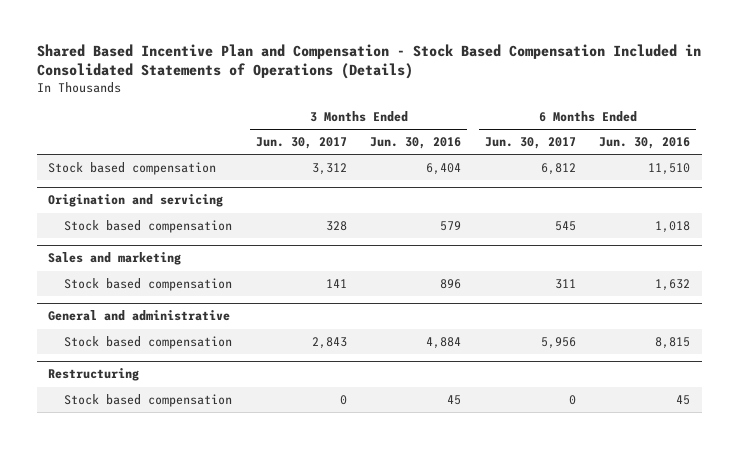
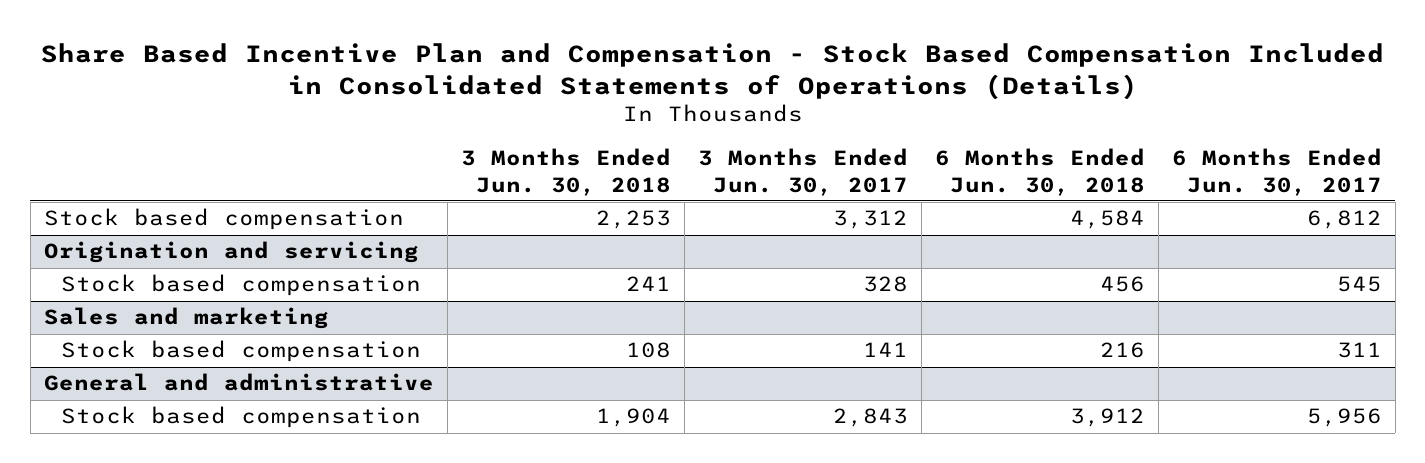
[36,43,701,80] Shared Based Incentive Plan and Compensation - Stock Based Compensation Included in Consolidated Statements of Operations (Details) -> [40,42,1384,100] Share Based Incentive Plan and Compensation - Stock Based Compensation Included in Consolidated Statements of Operations (Details)
[370,136,462,149] Jun. 30, 2016 -> none
[599,136,691,149] Jun. 30, 2016 -> none
none -> [460,148,671,196] 3 Months Ended Jun. 30, 2018
none -> [934,148,1145,196] 6 Months Ended Jun. 30, 2018
[48,368,140,382] Restructuring -> none
[64,393,233,407] Stock based compensation -> none

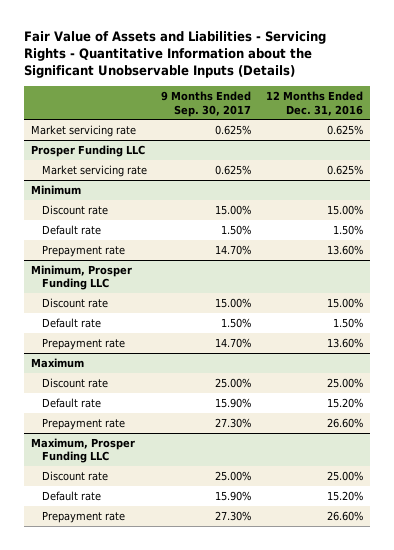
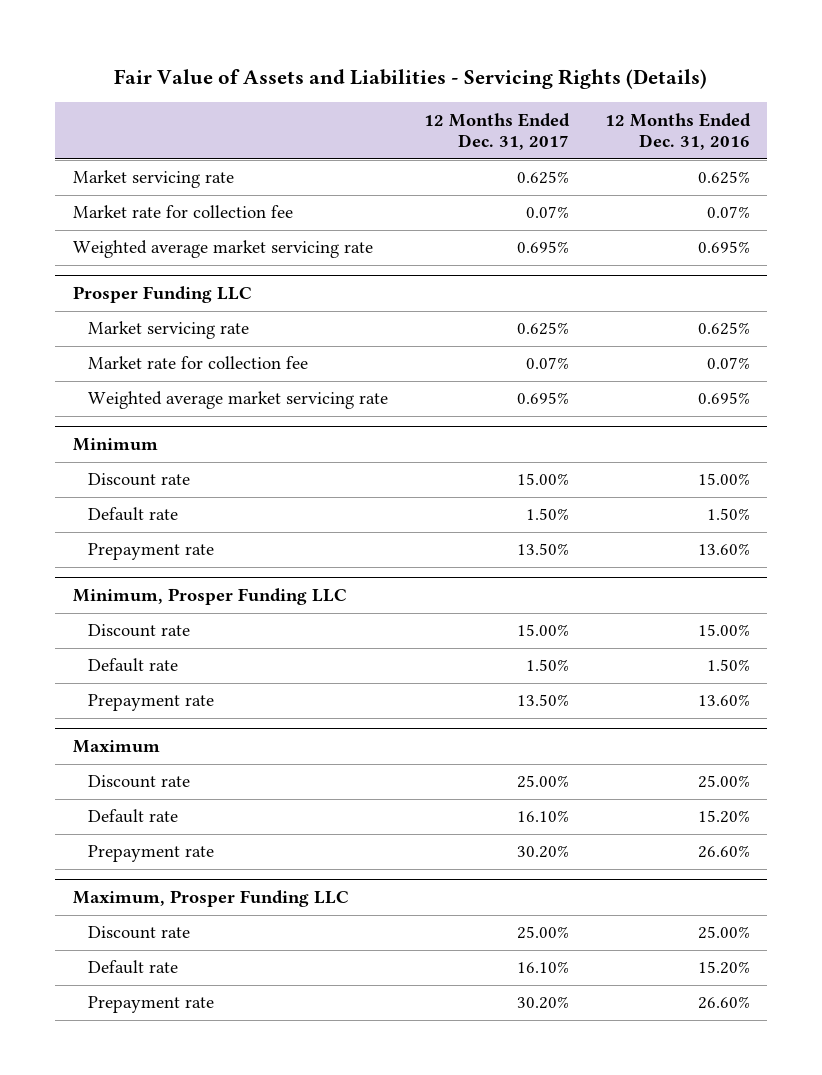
[24,31,327,79] Fair Value of Assets and Liabilities - Servicing Rights - Quantitative Information about the Significant Unobservable Inputs (Details) -> [114,68,708,89] Fair Value of Assets and Liabilities - Servicing Rights (Details)
[161,91,252,117] 9 Months Ended Sep. 30, 2017 -> none
none -> [423,112,570,151] 12 Months Ended Dec. 31, 2017
none -> [72,205,293,219] Market rate for collection fee
none -> [72,240,373,259] Weighted average market servicing rate
none -> [88,356,309,370] Market rate for collection fee
none -> [88,391,389,410] Weighted average market servicing rate

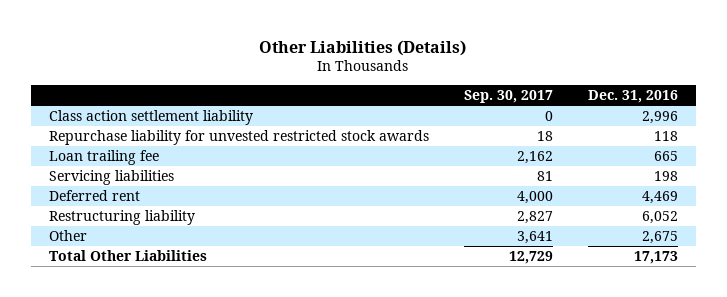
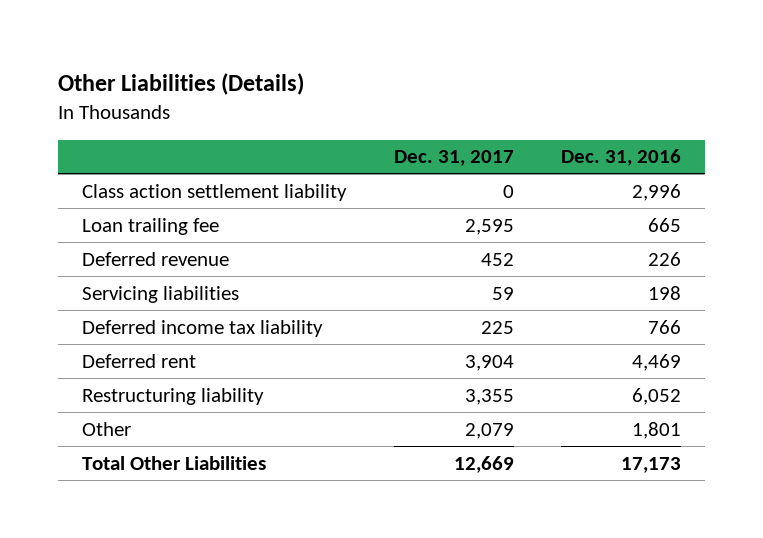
[463,90,553,104] Sep. 30, 2017 -> none
none -> [394,150,515,167] Dec. 31, 2017
[48,130,429,146] Repurchase liability for unvested restricted stock awards -> none
none -> [81,251,229,266] Deferred revenue
none -> [81,319,323,337] Deferred income tax liability
[641,231,678,245] 2,675 -> [632,421,682,439] 1,801

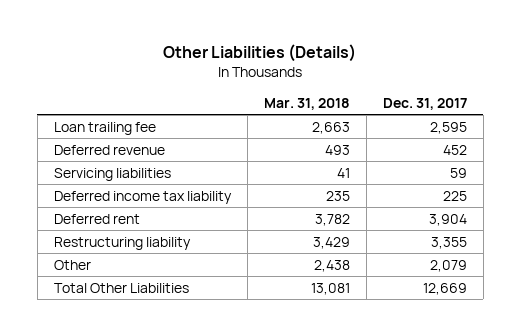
[561,149,682,167] Dec. 31, 2016 -> none
none -> [263,97,350,110] Mar. 31, 2018
[81,183,347,201] Class action settlement liability -> none

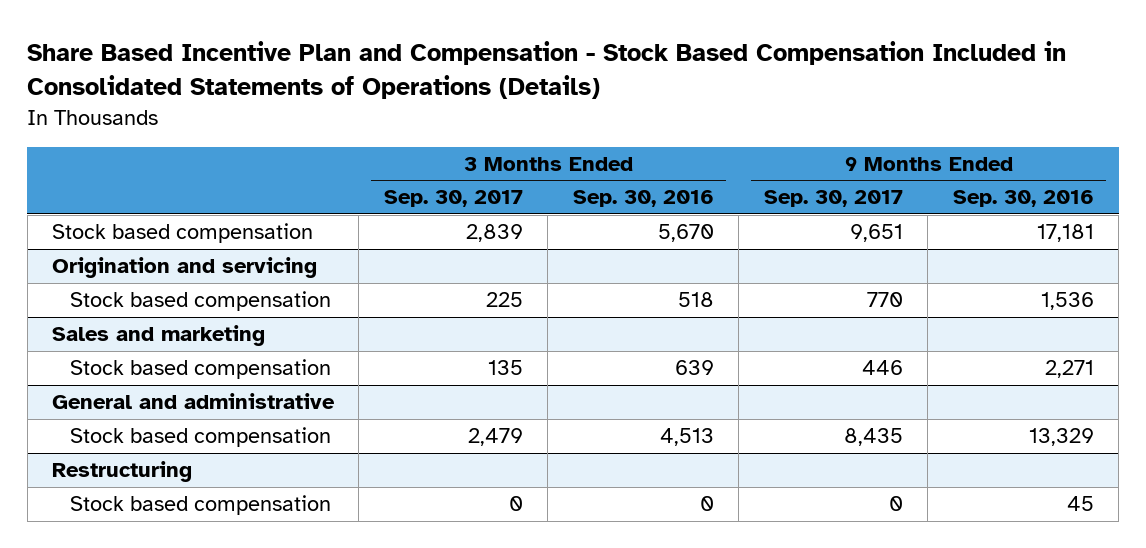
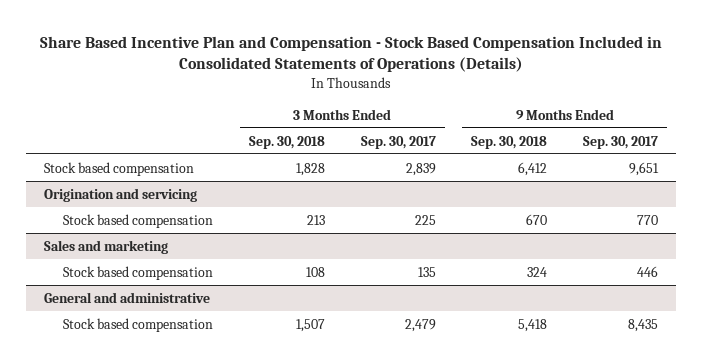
[572,190,714,208] Sep. 30, 2016 -> none
[952,190,1094,208] Sep. 30, 2016 -> none
none -> [249,135,326,149] Sep. 30, 2018
none -> [471,135,548,149] Sep. 30, 2018
[52,461,193,483] Restructuring -> none
[70,495,332,516] Stock based compensation -> none

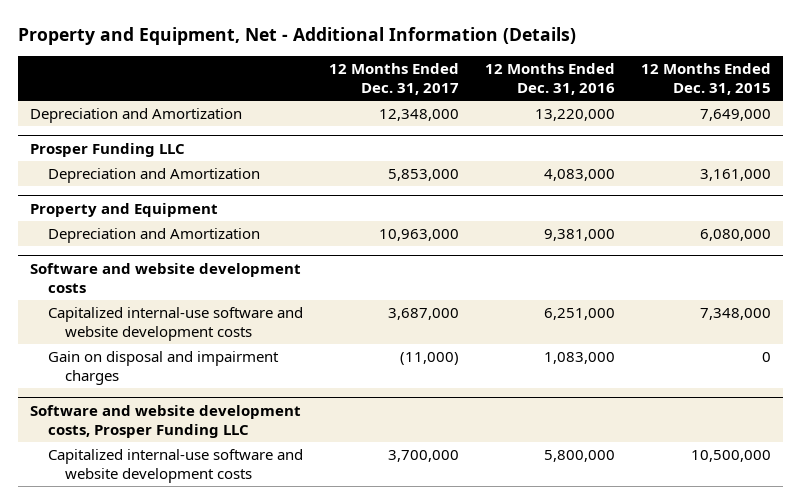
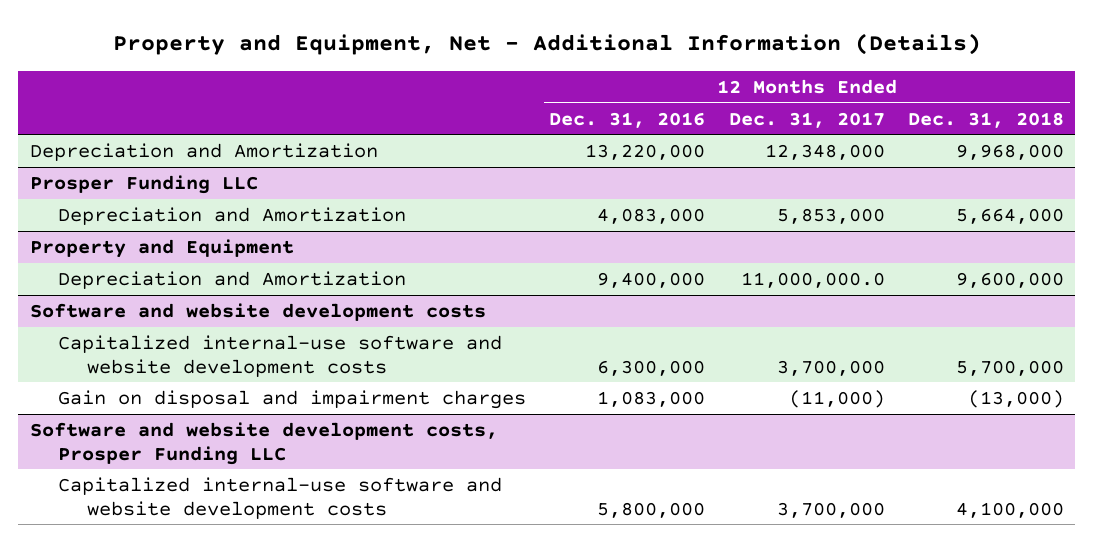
[640,63,771,96] 12 Months Ended Dec. 31, 2015 -> none
none -> [907,111,1064,128] Dec. 31, 2018
[378,229,459,242] 10,963,000 -> [740,271,885,288] 11,000,000.0
[543,229,615,242] 9,381,000 -> [597,271,706,288] 9,400,000
[387,308,459,321] 3,687,000 -> [776,359,885,376] 3,700,000
[543,308,615,321] 6,251,000 -> [597,359,706,376] 6,300,000

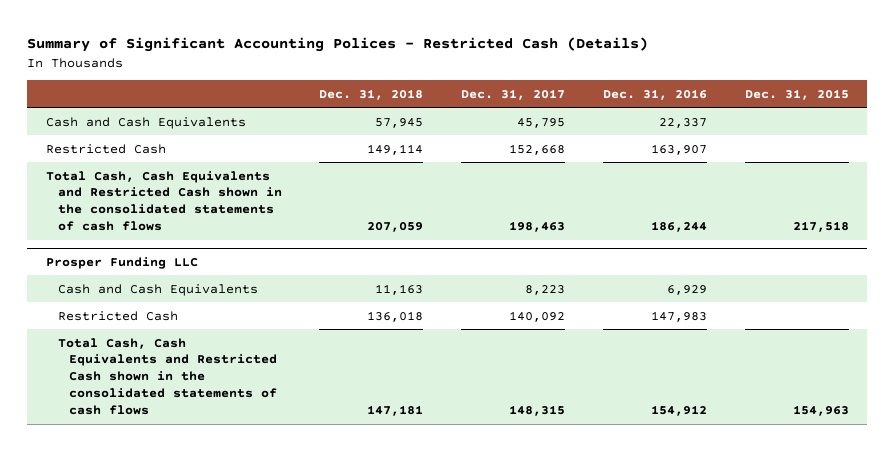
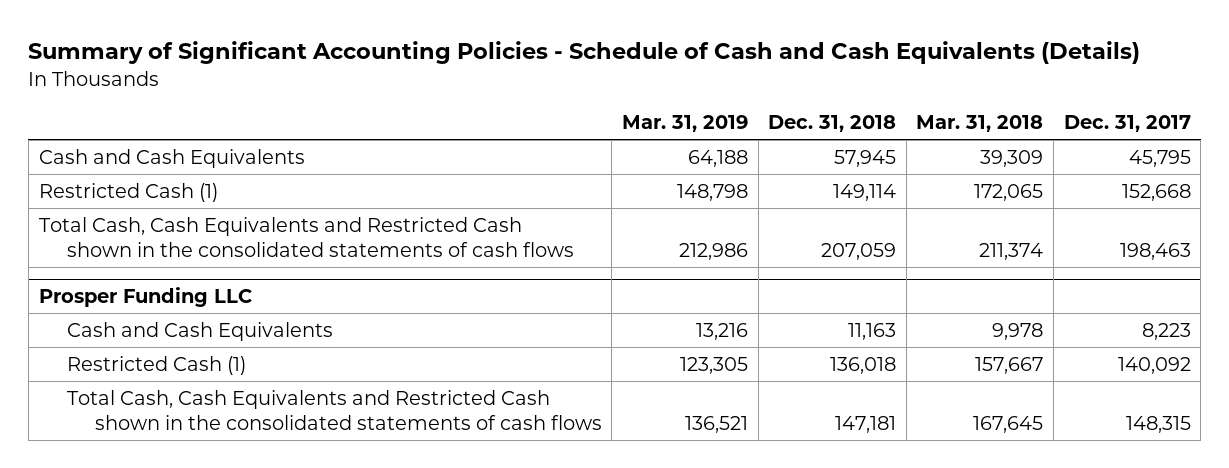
[26,37,648,53] Summary of Significant Accounting Polices - Restricted Cash (Details) -> [28,40,1141,64] Summary of Significant Accounting Policies - Schedule of Cash and Cash Equivalents (Details)
[602,88,707,100] Dec. 31, 2016 -> none
[744,88,849,100] Dec. 31, 2015 -> none
none -> [621,114,748,132] Mar. 31, 2019
none -> [916,114,1044,132] Mar. 31, 2018
[45,143,166,154] Restricted Cash -> [38,182,218,202] Restricted Cash (1)
[57,310,178,321] Restricted Cash -> [66,355,246,375] Restricted Cash (1)

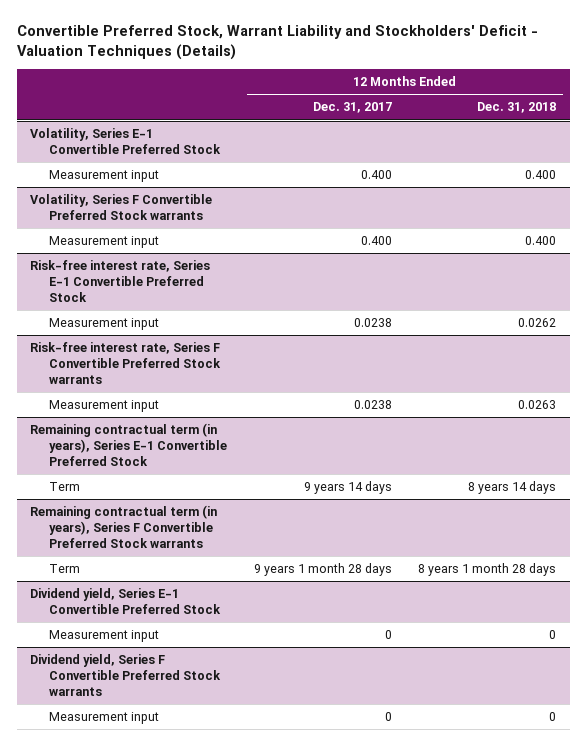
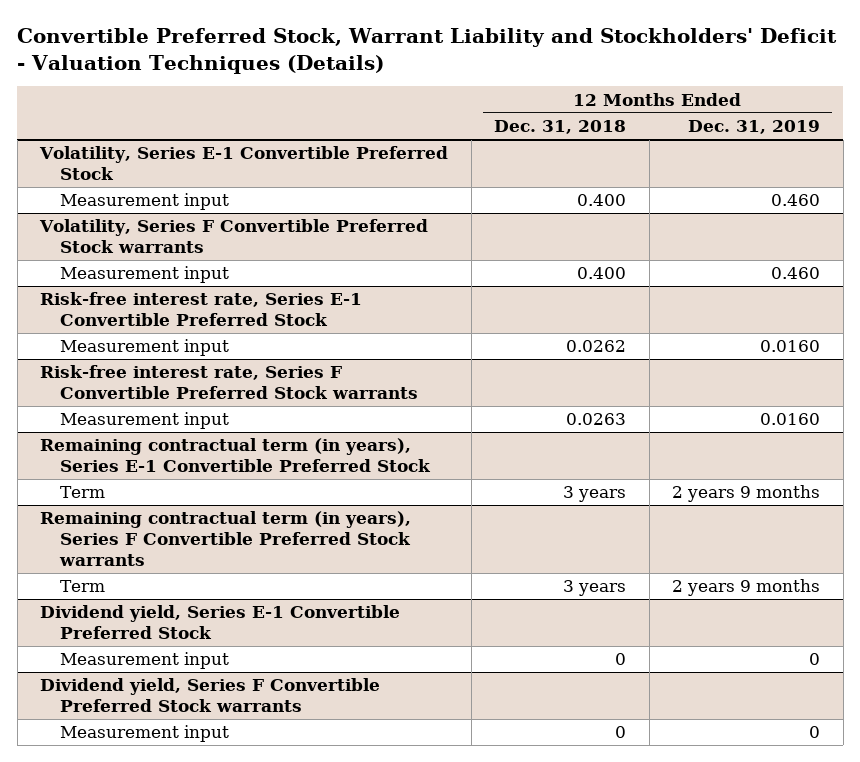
[312,102,392,114] Dec. 31, 2017 -> none
none -> [688,119,821,134] Dec. 31, 2019
[468,481,557,495] 8 years 14 days -> [563,486,627,503] 3 years
[418,563,557,577] 8 years 1 month 28 days -> [563,580,627,597] 3 years

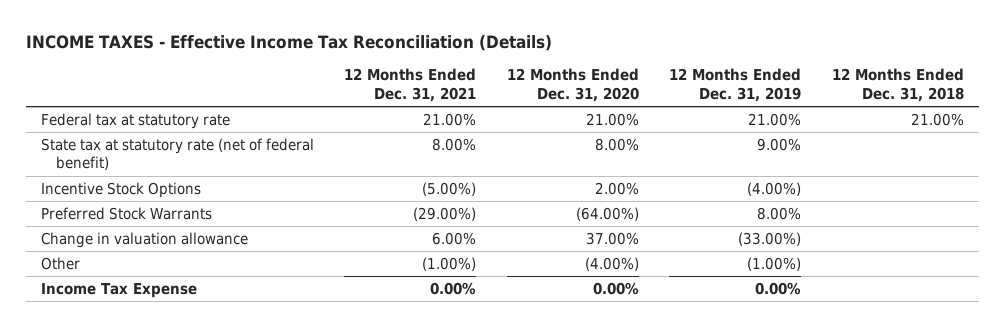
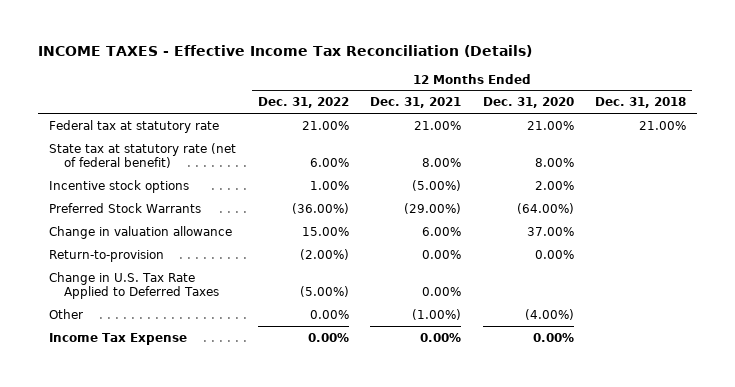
[669,68,802,102] 12 Months Ended Dec. 31, 2019 -> none
none -> [257,97,349,109] Dec. 31, 2022
[40,181,201,198] Incentive Stock Options -> [49,179,190,193] Incentive stock options
none -> [49,249,165,262] Return-to-provision
none -> [49,271,220,299] Change in U.S. Tax Rate Applied to Deferred Taxes

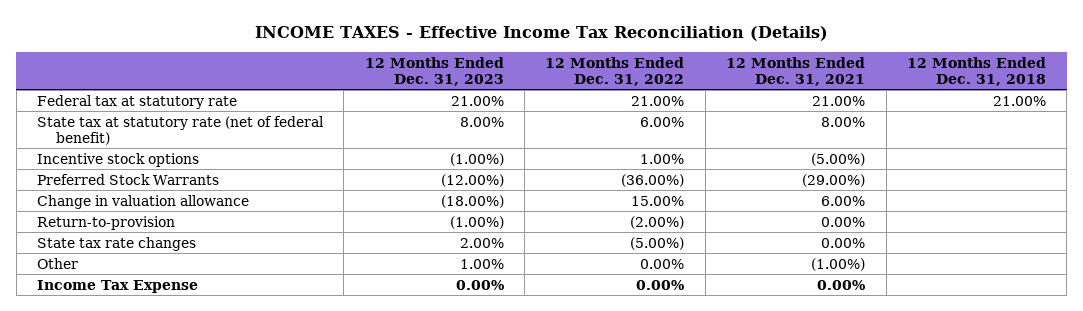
[482,97,574,109] Dec. 31, 2020 -> none
none -> [364,56,504,86] 12 Months Ended Dec. 31, 2023
[49,271,220,299] Change in U.S. Tax Rate Applied to Deferred Taxes -> [36,236,196,251] State tax rate changes

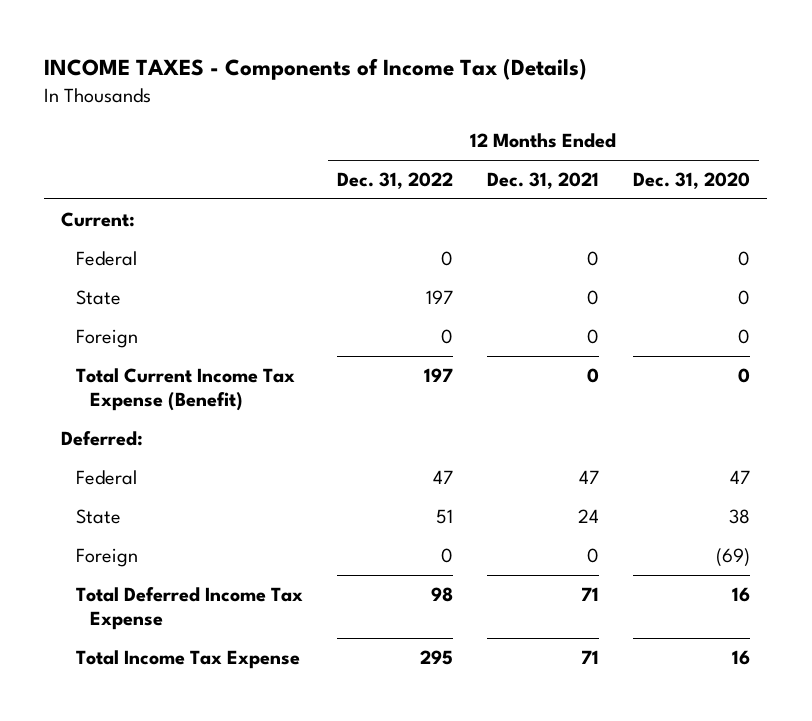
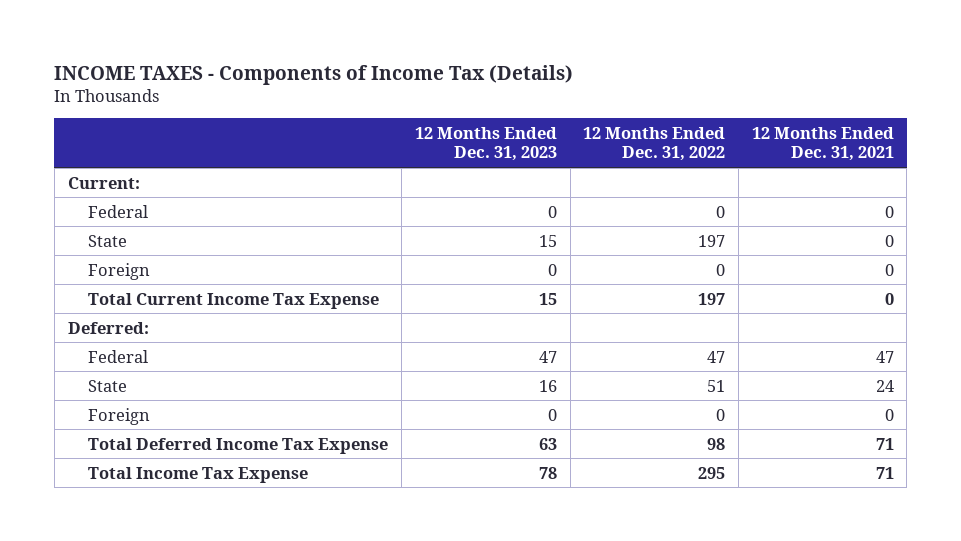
[633,171,751,189] Dec. 31, 2020 -> none
none -> [414,126,557,162] 12 Months Ended Dec. 31, 2023
[75,367,295,412] Total Current Income Tax Expense (Benefit) -> [88,292,380,309] Total Current Income Tax Expense

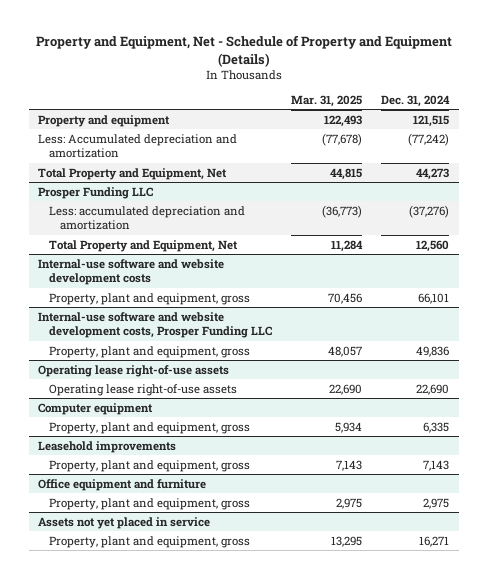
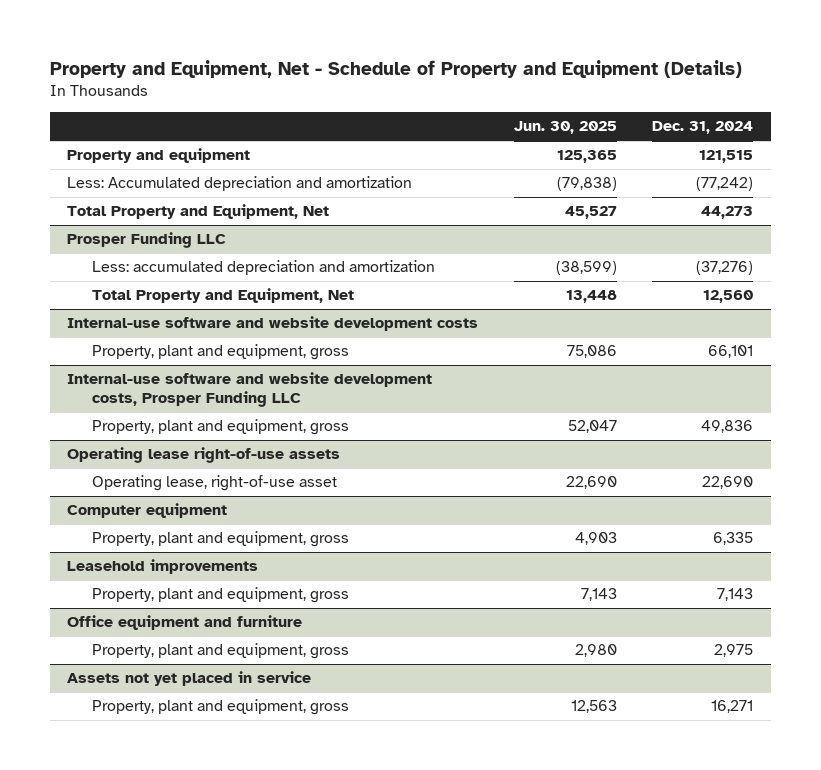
[291,94,363,107] Mar. 31, 2025 -> none
none -> [513,121,617,135] Jun. 30, 2025
[49,383,238,396] Operating lease right-of-use assets -> [91,475,337,492] Operating lease, right-of-use asset

